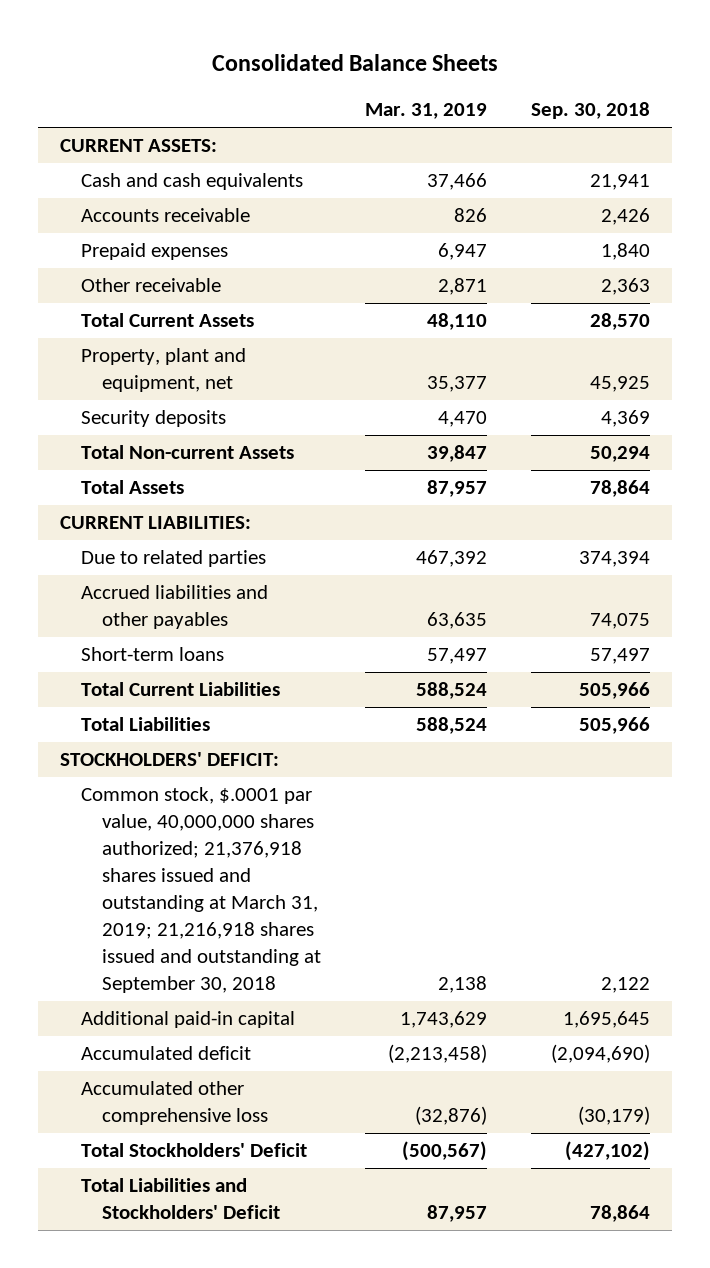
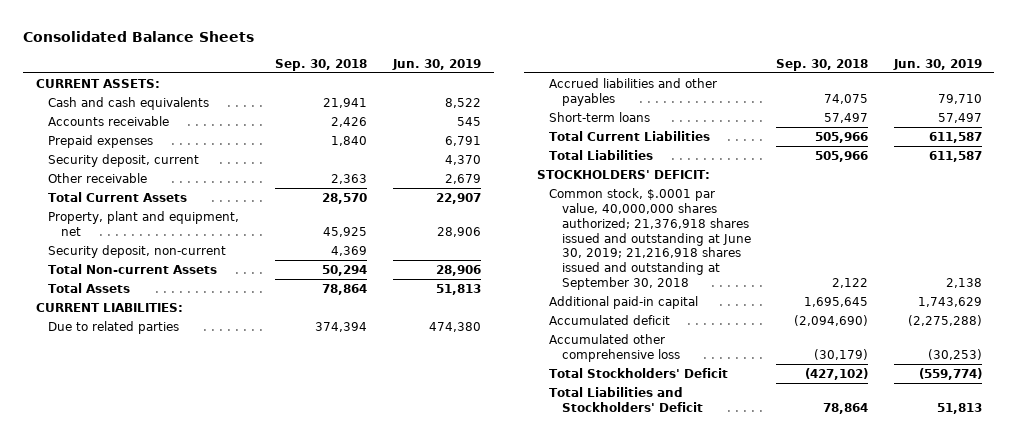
[365,103,488,120] Mar. 31, 2019 -> none
none -> [391,58,481,70] Jun. 30, 2019
none -> [48,153,200,167] Security deposit, current
[81,410,227,428] Security deposits -> [48,244,227,258] Security deposit, non-current
[81,787,322,994] Common stock, $.0001 par value, 40,000,000 shares authorized; 21,376,918 shares issued and outstanding at March 31, 2019; 21,216,918 shares issued and outstanding at September 30, 2018 -> [549,187,751,291] Common stock, $.0001 par value, 40,000,000 shares authorized; 21,376,918 shares issued and outstanding at June 30, 2019; 21,216,918 shares issued and outstanding at September 30, 2018

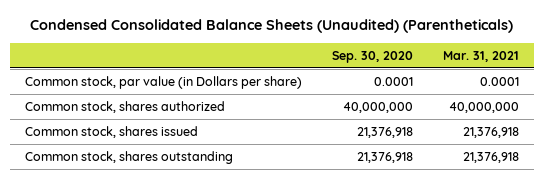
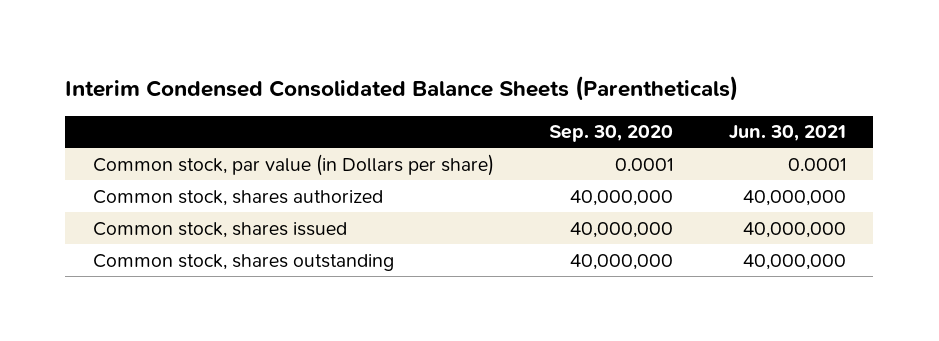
[30,19,514,34] Condensed Consolidated Balance Sheets (Unaudited) (Parentheticals) -> [65,75,739,101] Interim Condensed Consolidated Balance Sheets (Parentheticals)
[443,50,520,62] Mar. 31, 2021 -> none
none -> [728,125,846,142] Jun. 30, 2021
[357,127,414,139] 21,376,918 -> [570,221,674,238] 40,000,000
[357,152,414,164] 21,376,918 -> [570,253,674,270] 40,000,000

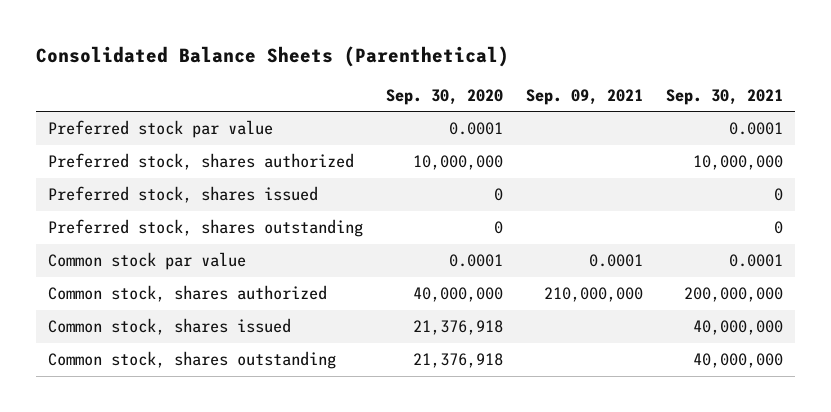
[65,75,739,101] Interim Condensed Consolidated Balance Sheets (Parentheticals) -> [36,46,510,68] Consolidated Balance Sheets (Parenthetical)
[728,125,846,142] Jun. 30, 2021 -> none
none -> [526,88,644,105] Sep. 09, 2021
none -> [666,88,784,105] Sep. 30, 2021
none -> [47,120,273,139] Preferred stock par value
none -> [47,153,354,171] Preferred stock, shares authorized
none -> [47,186,318,204] Preferred stock, shares issued
none -> [47,219,363,238] Preferred stock, shares outstanding
[93,153,495,176] Common stock, par value (in Dollars per share) -> [47,252,246,271] Common stock par value
[570,221,674,238] 40,000,000 -> [413,320,504,336] 21,376,918
[570,253,674,270] 40,000,000 -> [413,353,504,369] 21,376,918

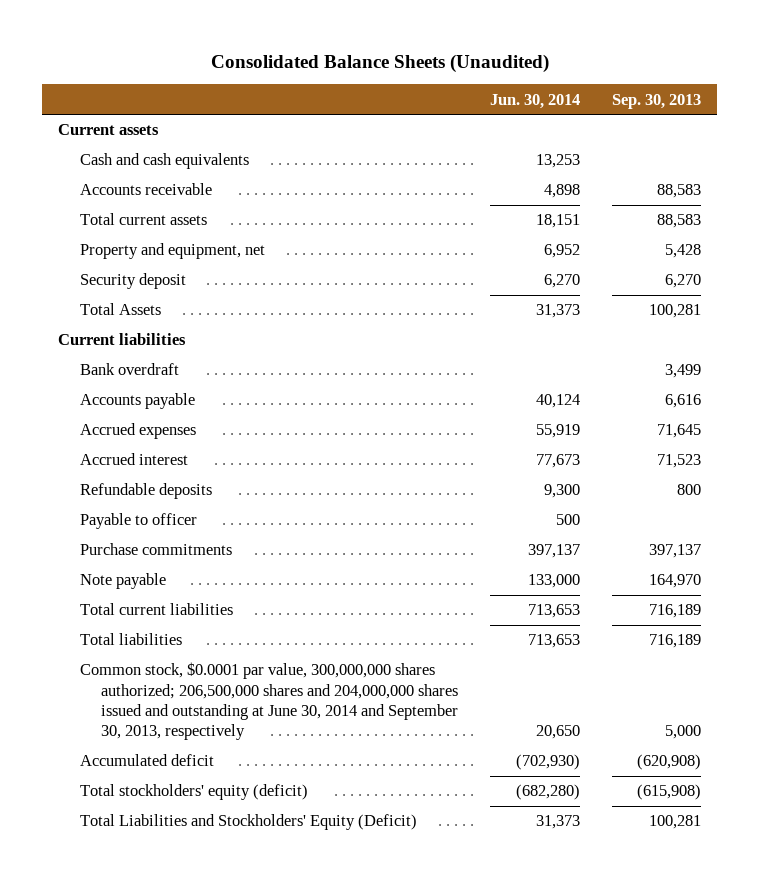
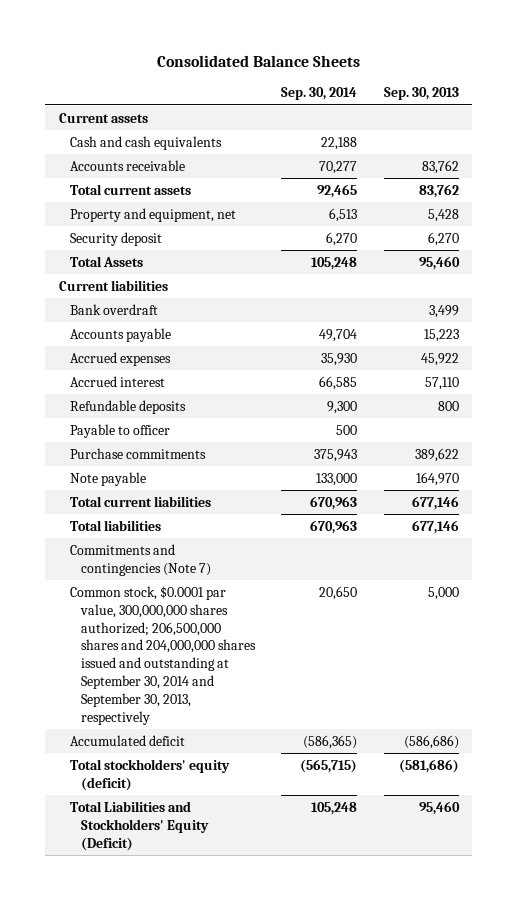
[210,53,549,73] Consolidated Balance Sheets (Unaudited) -> [156,54,360,67] Consolidated Balance Sheets
[490,93,581,109] Jun. 30, 2014 -> none
none -> [281,87,358,101] Sep. 30, 2014
[657,184,702,199] 88,583 -> [421,159,459,174] 83,762
[657,214,702,229] 88,583 -> [418,183,459,198] 83,762
[649,304,702,319] 100,281 -> [418,255,460,270] 95,460
[665,394,702,409] 6,616 -> [423,328,459,342] 15,223
[657,424,702,439] 71,645 -> [420,352,459,366] 45,922
[657,454,702,469] 71,523 -> [424,376,459,390] 57,110
[649,544,702,559] 397,137 -> [414,447,459,462] 389,622
[649,604,702,619] 716,189 -> [411,495,459,510] 677,146
[649,634,702,649] 716,189 -> [411,519,459,534] 677,146
none -> [69,543,212,576] Commitments and contingencies (Note 7)
[79,662,459,741] Common stock, $0.0001 par value, 300,000,000 shares authorized; 206,500,000 shares and 204,000,000 shares issued and outstanding at June 30, 2014 and September 30, 2013, respectively -> [69,585,257,725] Common stock, $0.0001 par value, 300,000,000 shares authorized; 206,500,000 shares and 204,000,000 shares issued and outstanding at September 30, 2014 and September 30, 2013, respectively
[637,754,702,771] (620,908) -> [403,734,459,749] (586,686)
[637,784,702,801] (615,908) -> [398,758,459,773] (581,686)
[649,815,702,830] 100,281 -> [418,800,460,815] 95,460

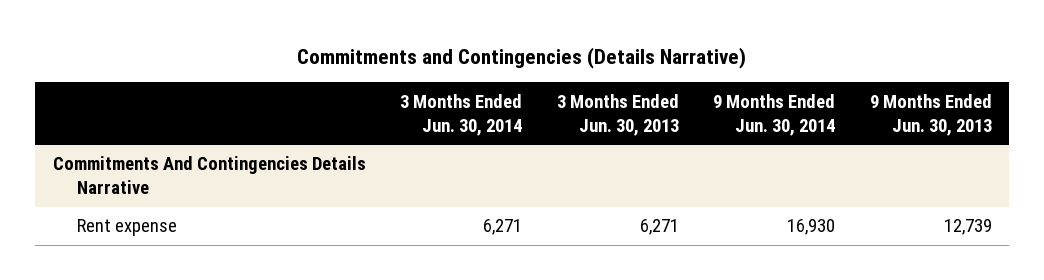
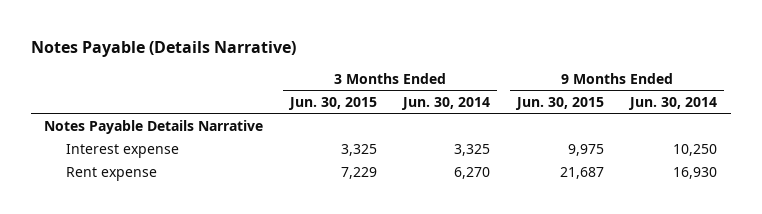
[297,47,747,70] Commitments and Contingencies (Details Narrative) -> [31,40,297,57] Notes Payable (Details Narrative)
[556,93,679,136] 3 Months Ended Jun. 30, 2013 -> none
[869,93,992,136] 9 Months Ended Jun. 30, 2013 -> none
none -> [287,96,377,110] Jun. 30, 2015
none -> [514,96,604,110] Jun. 30, 2015
[52,156,366,195] Commitments And Contingencies Details Narrative -> none
none -> [44,119,264,134] Notes Payable Details Narrative
none -> [66,143,180,158] Interest expense
[483,219,523,236] 6,271 -> [454,166,491,179] 6,270

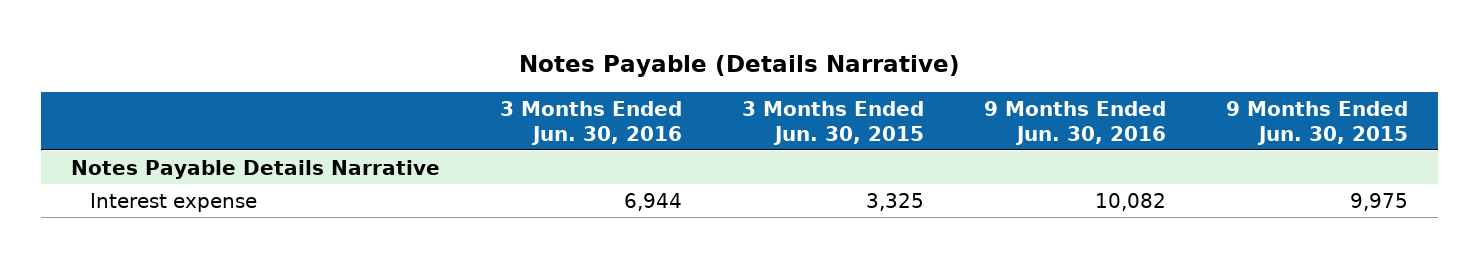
[401,96,491,110] Jun. 30, 2014 -> none
[628,96,718,110] Jun. 30, 2014 -> none
none -> [499,100,682,145] 3 Months Ended Jun. 30, 2016
none -> [983,100,1166,145] 9 Months Ended Jun. 30, 2016
[66,166,158,181] Rent expense -> none

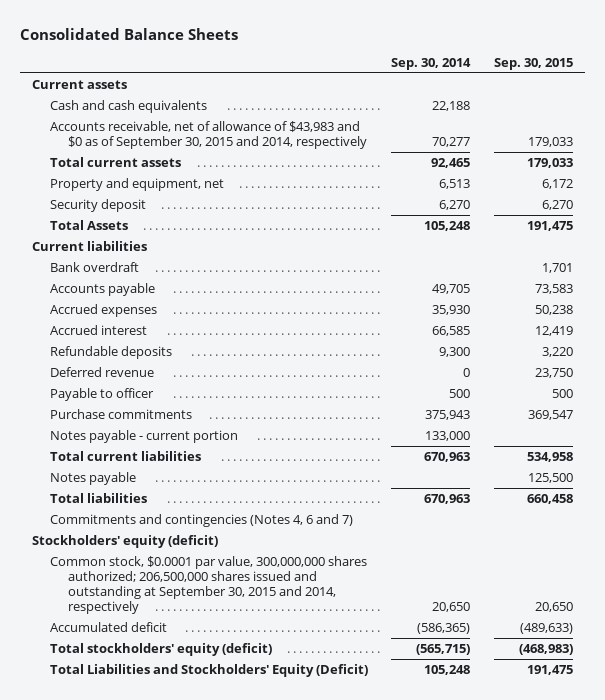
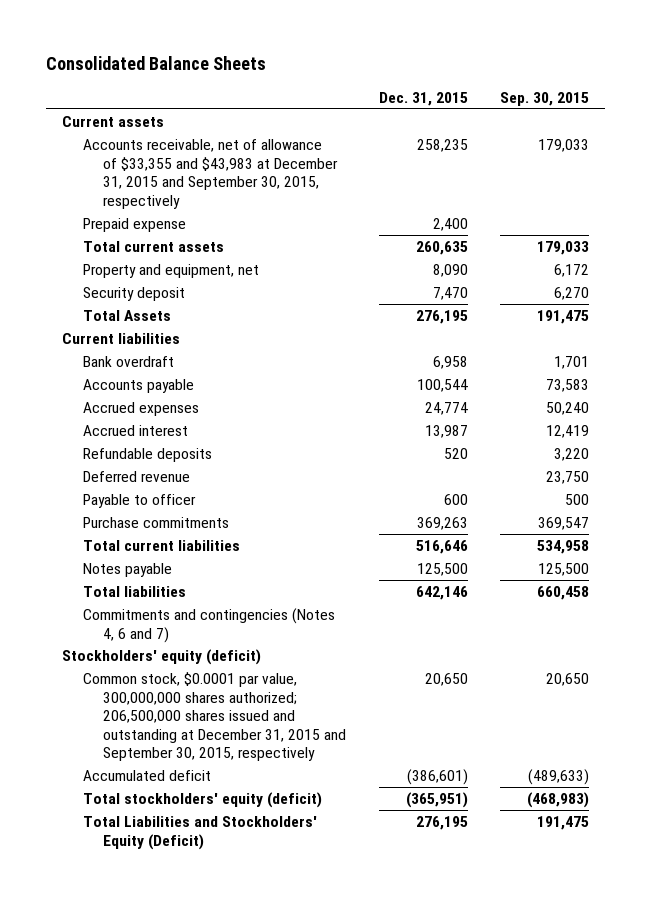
[391,58,472,71] Sep. 30, 2014 -> none
none -> [378,91,468,106] Dec. 31, 2015
[49,99,207,113] Cash and cash equivalents -> none
[49,120,368,149] Accounts receivable, net of allowance of $43,983 and $0 as of September 30, 2015 and 2014, respectively -> [82,138,339,209] Accounts receivable, net of allowance of $33,355 and $43,983 at December 31, 2015 and September 30, 2015, respectively
none -> [82,217,186,232] Prepaid expense
[535,304,574,315] 50,238 -> [546,401,590,415] 50,240
[49,429,238,443] Notes payable - current portion -> none
[49,555,367,615] Common stock, $0.0001 par value, 300,000,000 shares authorized; 206,500,000 shares issued and outstanding at September 30, 2015 and 2014, respectively -> [82,671,347,762] Common stock, $0.0001 par value, 300,000,000 shares authorized; 206,500,000 shares issued and outstanding at December 31, 2015 and September 30, 2015, respectively

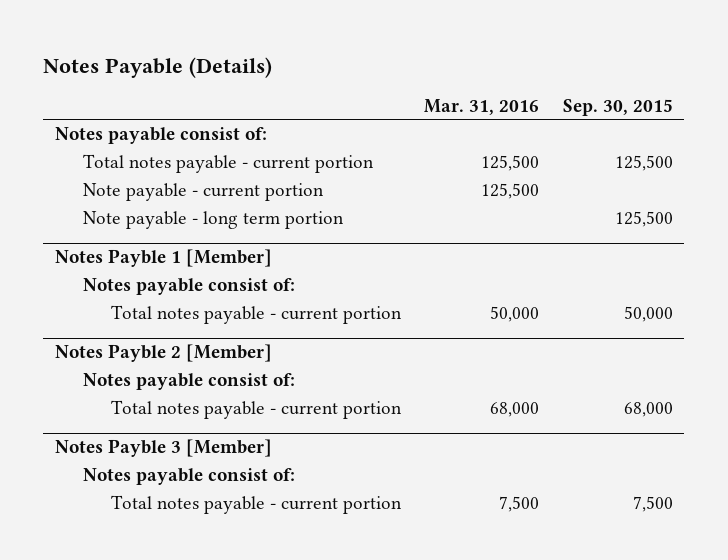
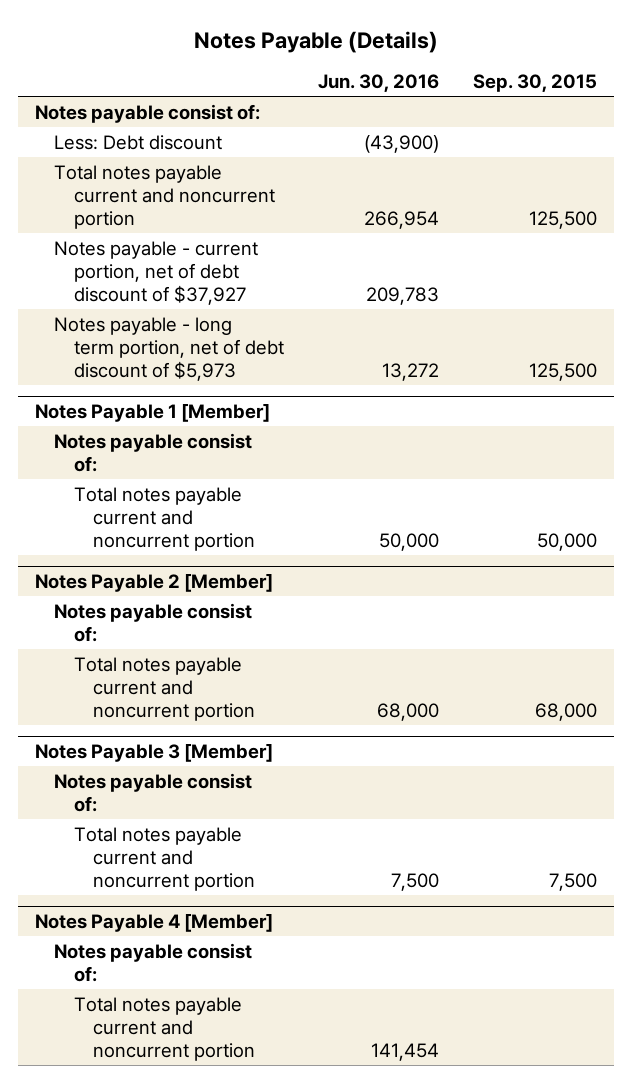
[424,98,540,115] Mar. 31, 2016 -> none
none -> [317,74,439,93] Jun. 30, 2016
none -> [54,134,223,150] Less: Debt discount
[83,153,375,173] Total notes payable - current portion -> [54,164,275,230] Total notes payable current and noncurrent portion
[83,182,325,201] Note payable - current portion -> [54,240,259,306] Notes payable - current portion, net of debt discount of $37,927
[83,210,345,229] Note payable - long term portion -> [54,316,284,382] Notes payable - long term portion, net of debt discount of $5,973
[55,249,273,268] Notes Payble 1 [Member] -> [35,404,271,423] Notes Payable 1 [Member]
[111,304,403,324] Total notes payable - current portion -> [73,486,255,552] Total notes payable current and noncurrent portion
[55,344,273,363] Notes Payble 2 [Member] -> [35,574,274,593] Notes Payable 2 [Member]
[111,399,403,419] Total notes payable - current portion -> [73,656,255,722] Total notes payable current and noncurrent portion
[55,439,273,458] Notes Payble 3 [Member] -> [35,744,274,763] Notes Payable 3 [Member]
[111,494,403,514] Total notes payable - current portion -> [73,826,255,892] Total notes payable current and noncurrent portion
none -> [35,914,274,933] Notes Payable 4 [Member]
none -> [54,942,253,982] Notes payable consist of:
none -> [73,996,255,1062] Total notes payable current and noncurrent portion

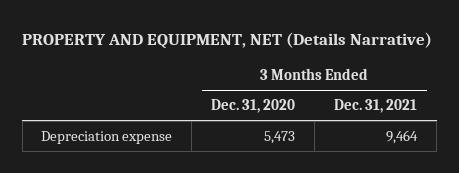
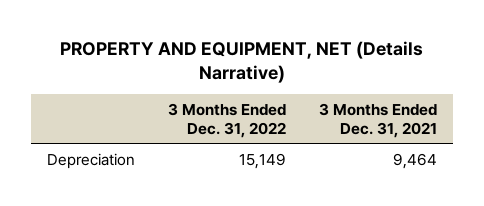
[211,99,296,114] Dec. 31, 2020 -> none
none -> [167,102,286,139] 3 Months Ended Dec. 31, 2022
[41,131,173,145] Depreciation expense -> [47,153,136,170] Depreciation

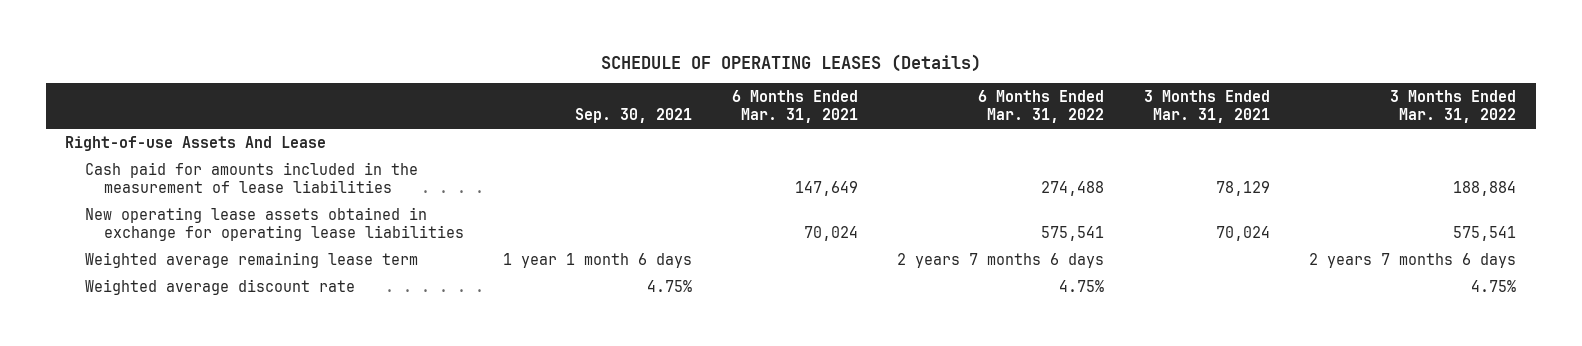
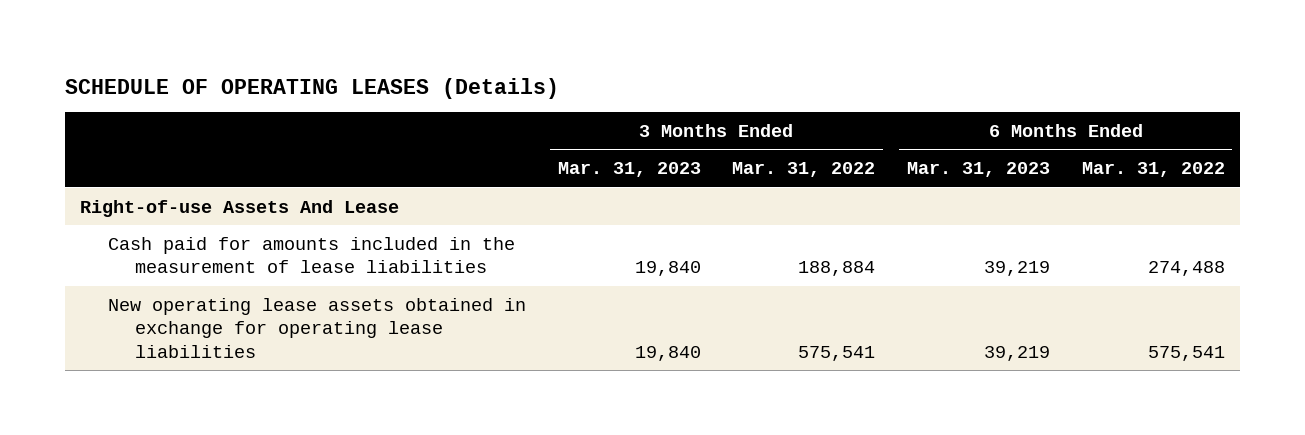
[575,108,693,124] Sep. 30, 2021 -> none
[731,90,858,124] 6 Months Ended Mar. 31, 2021 -> none
[1143,90,1270,124] 3 Months Ended Mar. 31, 2021 -> none
none -> [557,162,701,178] Mar. 31, 2023
none -> [906,162,1050,178] Mar. 31, 2023
[84,251,418,268] Weighted average remaining lease term -> none
[84,278,355,295] Weighted average discount rate -> none

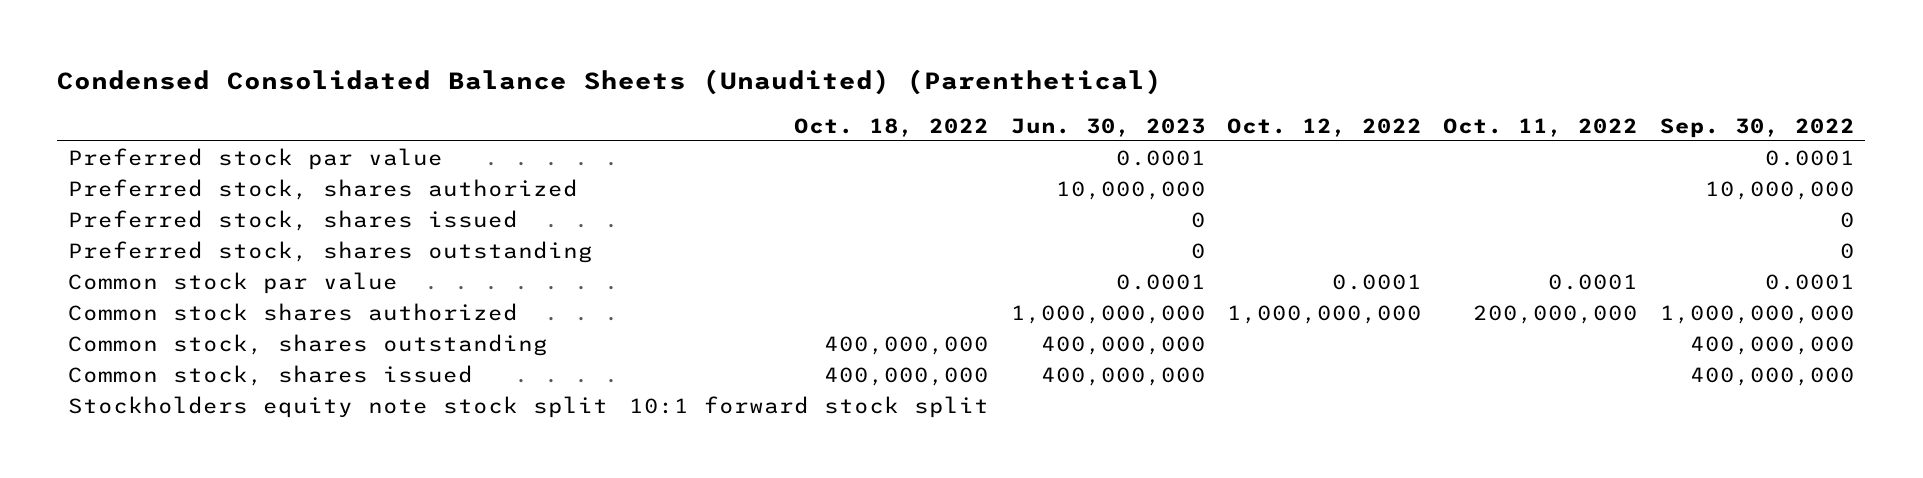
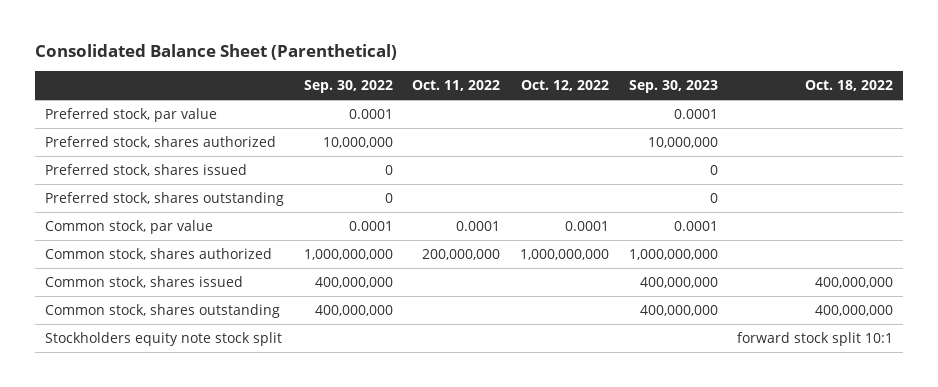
[57,69,1163,96] Condensed Consolidated Balance Sheets (Unaudited) (Parenthetical) -> [35,44,398,61] Consolidated Balance Sheet (Parenthetical)
[1010,117,1206,137] Jun. 30, 2023 -> none
none -> [628,80,718,94] Sep. 30, 2023
[67,147,443,170] Preferred stock par value -> [45,108,218,123] Preferred stock, par value
[67,271,398,294] Common stock par value -> [45,220,214,235] Common stock, par value
[67,302,518,321] Common stock shares authorized -> [45,248,273,261] Common stock, shares authorized
[67,333,548,356] Common stock, shares outstanding -> [45,304,281,319] Common stock, shares outstanding
[629,395,990,418] 10:1 forward stock split -> [737,332,894,347] forward stock split 10:1

